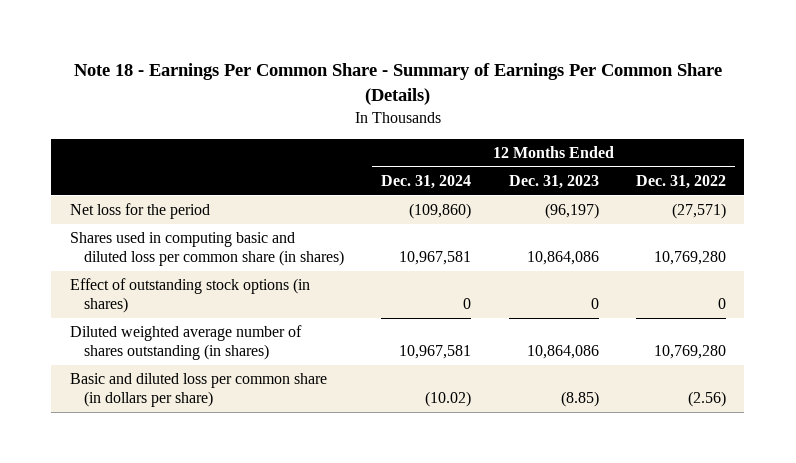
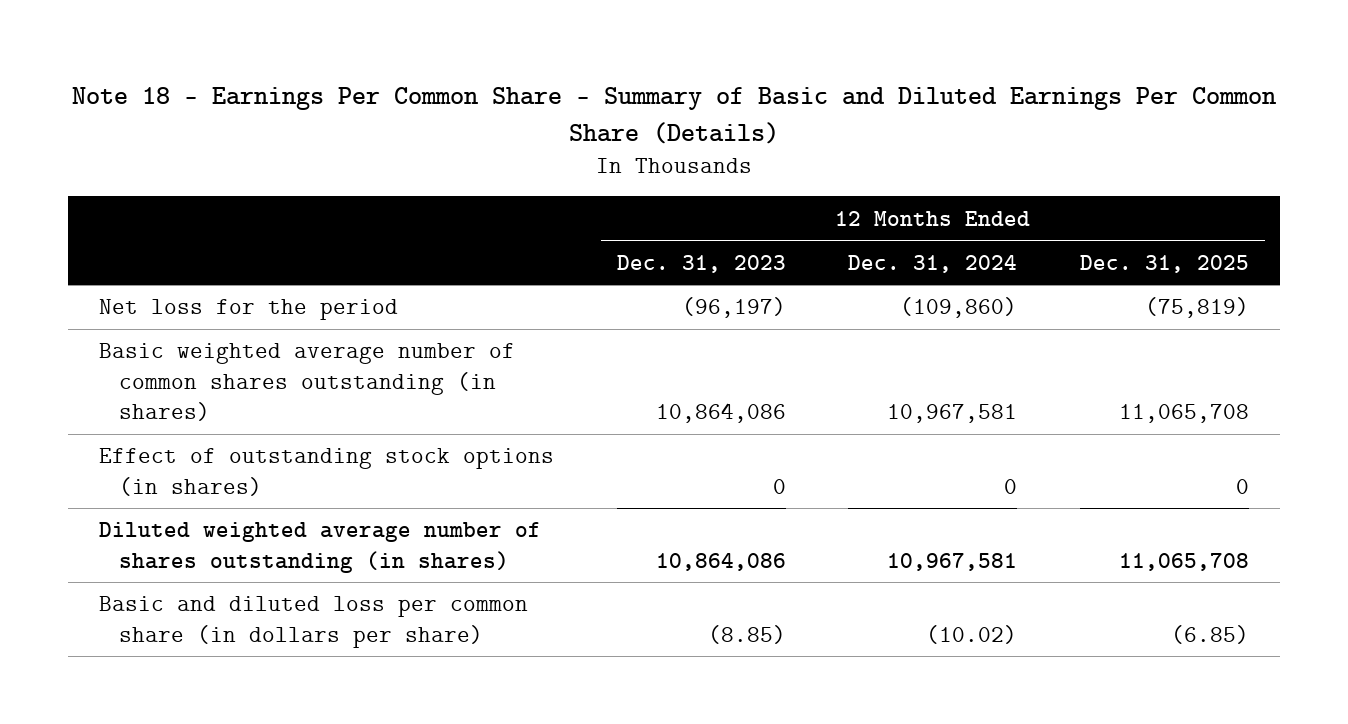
[73,63,722,106] Note 18 - Earnings Per Common Share - Summary of Earnings Per Common Share (Details) -> [72,87,1278,145] Note 18 - Earnings Per Common Share - Summary of Basic and Diluted Earnings Per Common Share (Details)
[635,175,726,190] Dec. 31, 2022 -> none
none -> [1080,254,1250,273] Dec. 31, 2025
[69,232,345,267] Shares used in computing basic and diluted loss per common share (in shares) -> [99,343,516,422] Basic weighted average number of common shares outstanding (in shares)

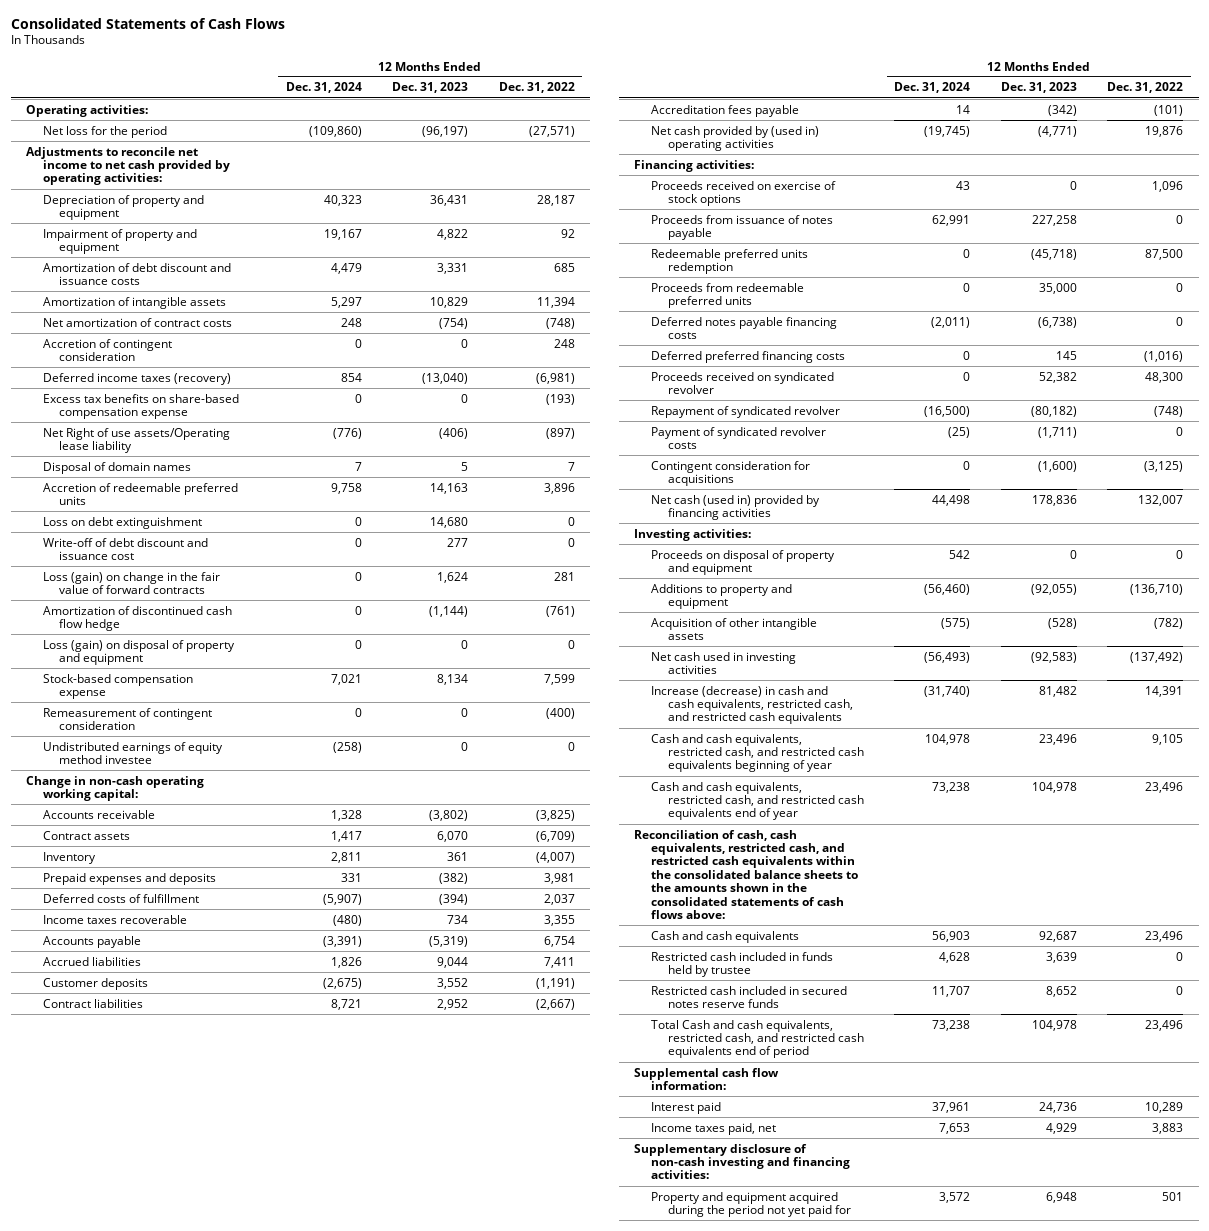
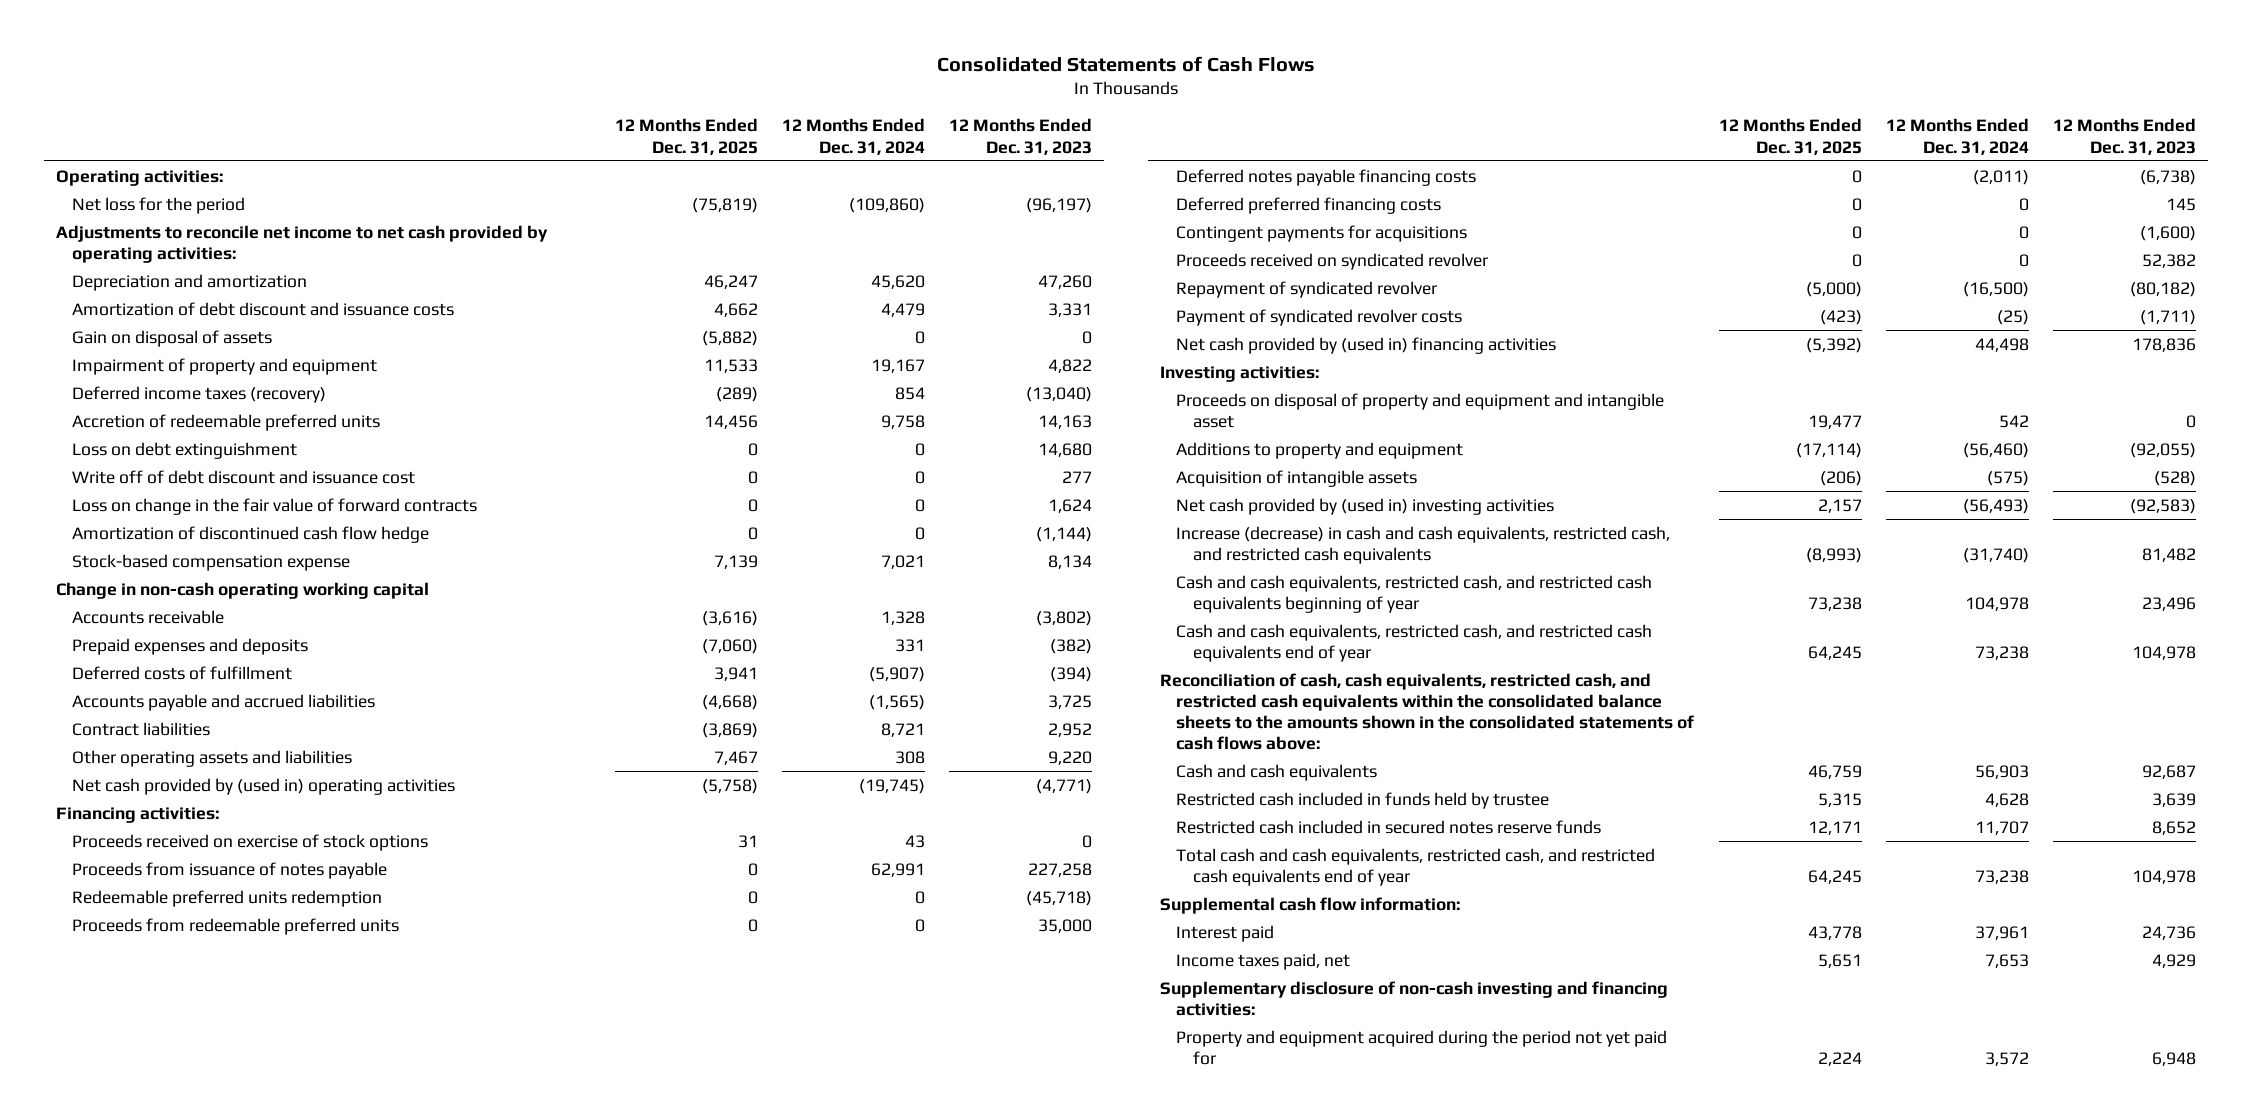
[498,82,575,94] Dec. 31, 2022 -> none
none -> [614,118,758,155] 12 Months Ended Dec. 31, 2025
[42,194,204,220] Depreciation of property and equipment -> none
none -> [72,273,308,291] Depreciation and amortization
[42,296,226,309] Amortization of intangible assets -> none
[42,317,232,327] Net amortization of contract costs -> none
[42,338,172,361] Accretion of contingent consideration -> none
none -> [72,329,273,347] Gain on disposal of assets
[42,228,197,254] Impairment of property and equipment -> [72,357,378,375] Impairment of property and equipment
[42,393,239,419] Excess tax benefits on share-based compensation expense -> none
[42,427,230,453] Net Right of use assets/Operating lease liability -> none
[42,461,191,474] Disposal of domain names -> none
[42,537,208,560] Write-off of debt discount and issuance cost -> [72,469,416,484] Write off of debt discount and issuance cost
[42,571,220,594] Loss (gain) on change in the fair value of forward contracts -> [72,497,478,515] Loss on change in the fair value of forward contracts
[42,639,235,665] Loss (gain) on disposal of property and equipment -> none
[42,707,212,730] Remeasurement of contingent consideration -> none
[42,741,223,764] Undistributed earnings of equity method investee -> none
[25,775,204,801] Change in non-cash operating working capital: -> [56,581,430,599] Change in non-cash operating working capital
[42,830,130,840] Contract assets -> none
[42,851,96,864] Inventory -> none
[42,914,187,924] Income taxes recoverable -> none
[42,935,141,948] Accounts payable -> none
[42,956,141,966] Accrued liabilities -> none
[42,977,148,990] Customer deposits -> none
none -> [72,693,376,711] Accounts payable and accrued liabilities
[651,104,800,117] Accreditation fees payable -> none
none -> [72,749,353,767] Other operating assets and liabilities
none -> [1176,224,1468,242] Contingent payments for acquisitions
[651,460,811,486] Contingent consideration for acquisitions -> none
[651,494,821,520] Net cash (used in) provided by financing activities -> [1176,336,1557,354] Net cash provided by (used in) financing activities
[651,549,836,575] Proceeds on disposal of property and equipment -> [1176,392,1665,428] Proceeds on disposal of property and equipment and intangible asset
[651,617,818,640] Acquisition of other intangible assets -> [1176,469,1418,487] Acquisition of intangible assets
[651,651,797,674] Net cash used in investing activities -> [1176,497,1555,515] Net cash provided by (used in) investing activities
[651,1019,864,1059] Total Cash and cash equivalents, restricted cash, and restricted cash equivalents end of period -> [1176,847,1656,886] Total cash and cash equivalents, restricted cash, and restricted cash equivalents end of year

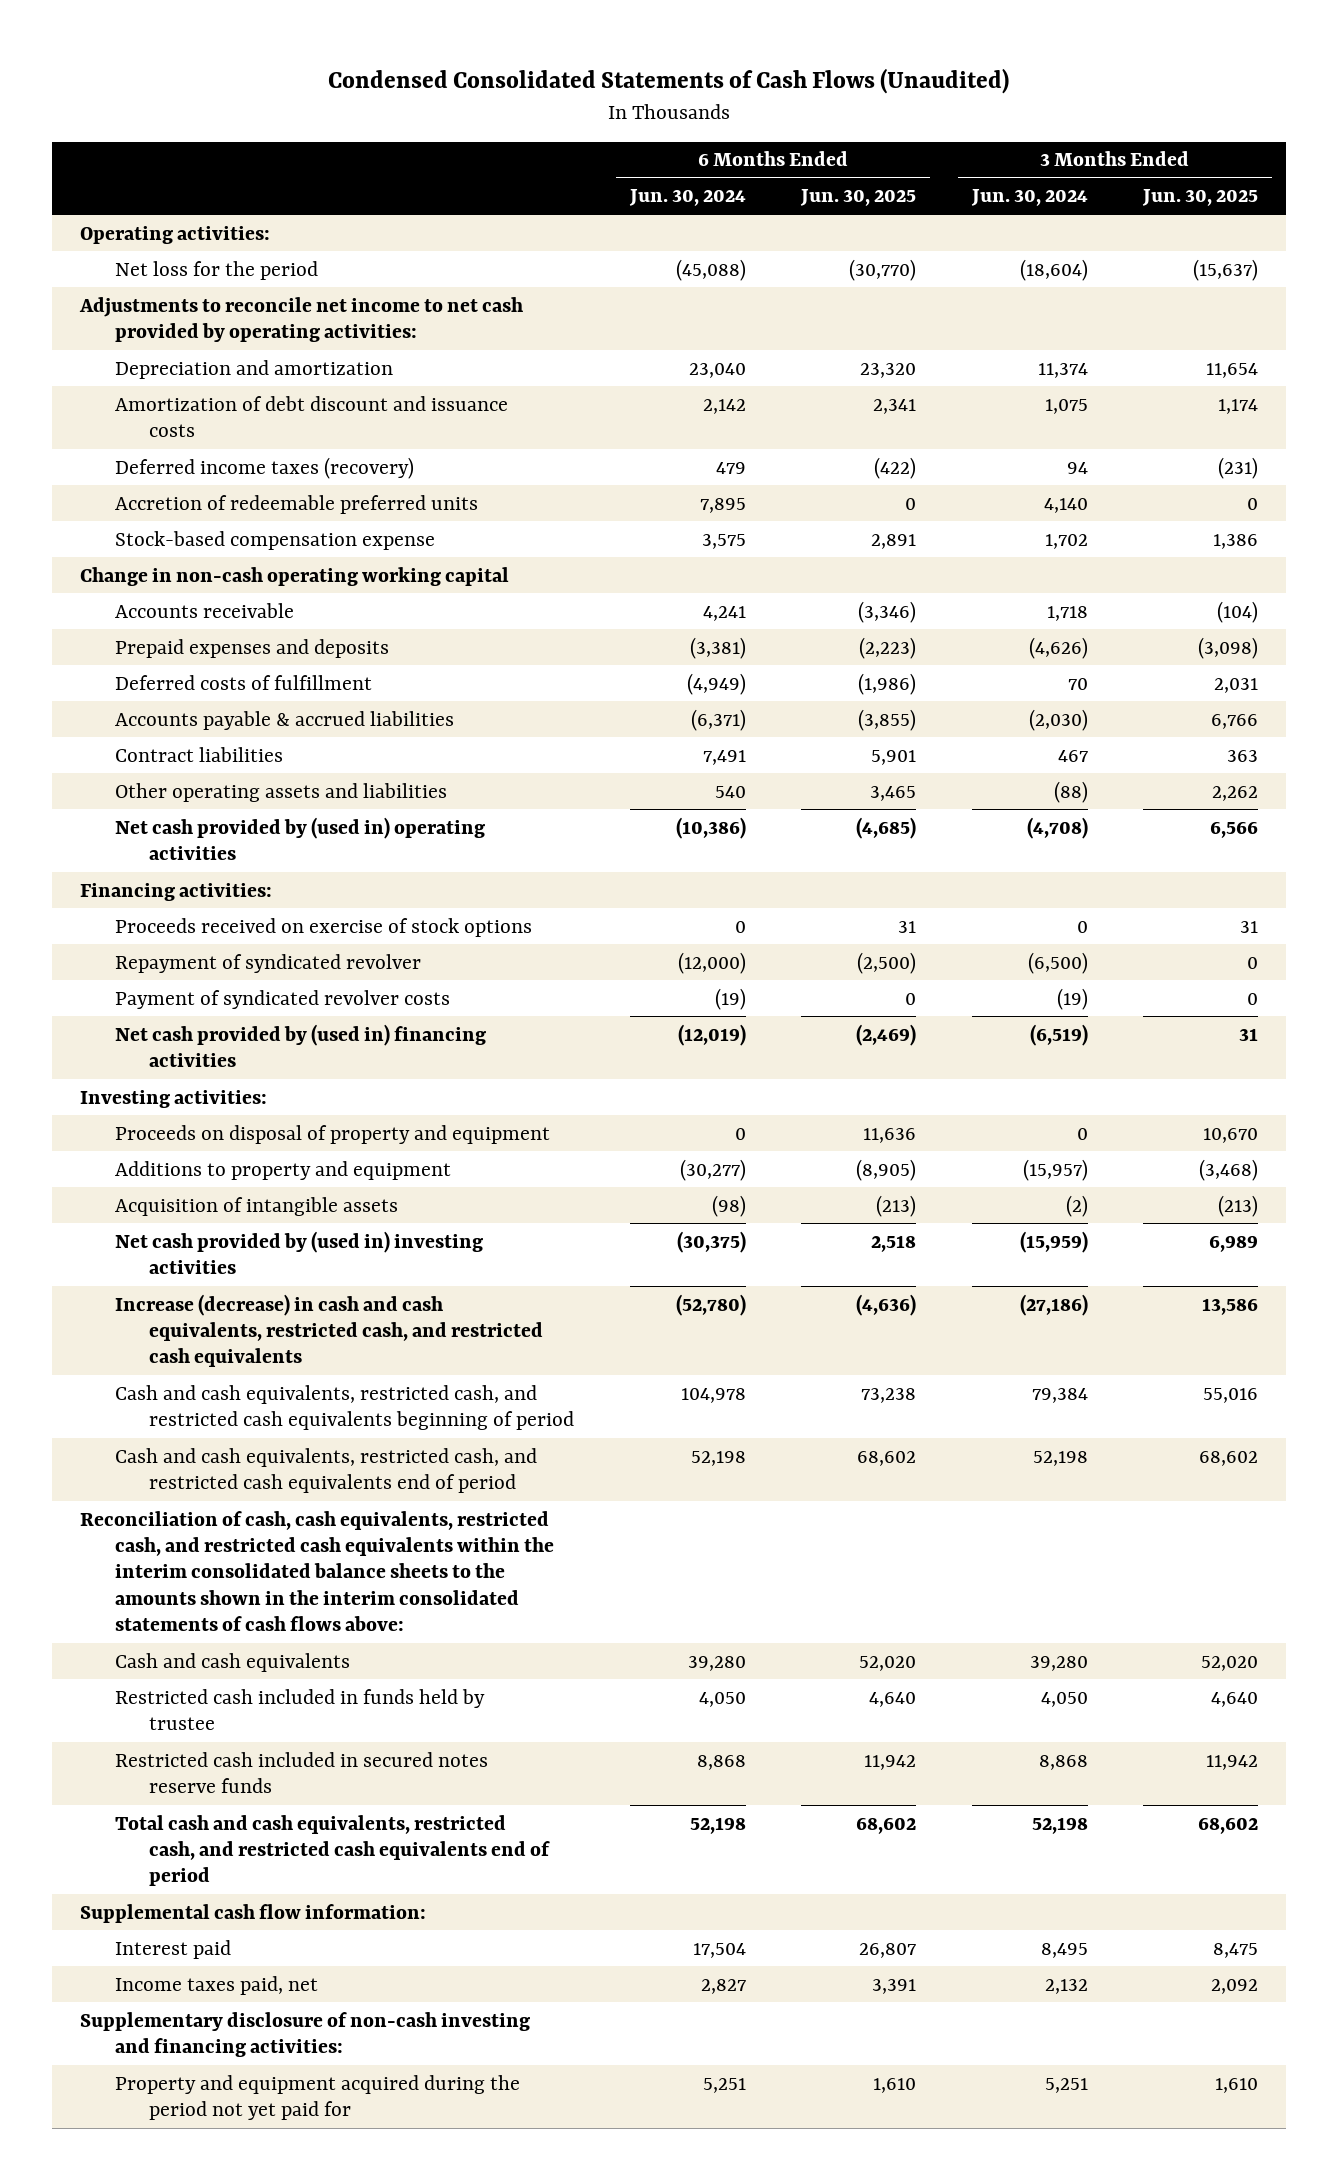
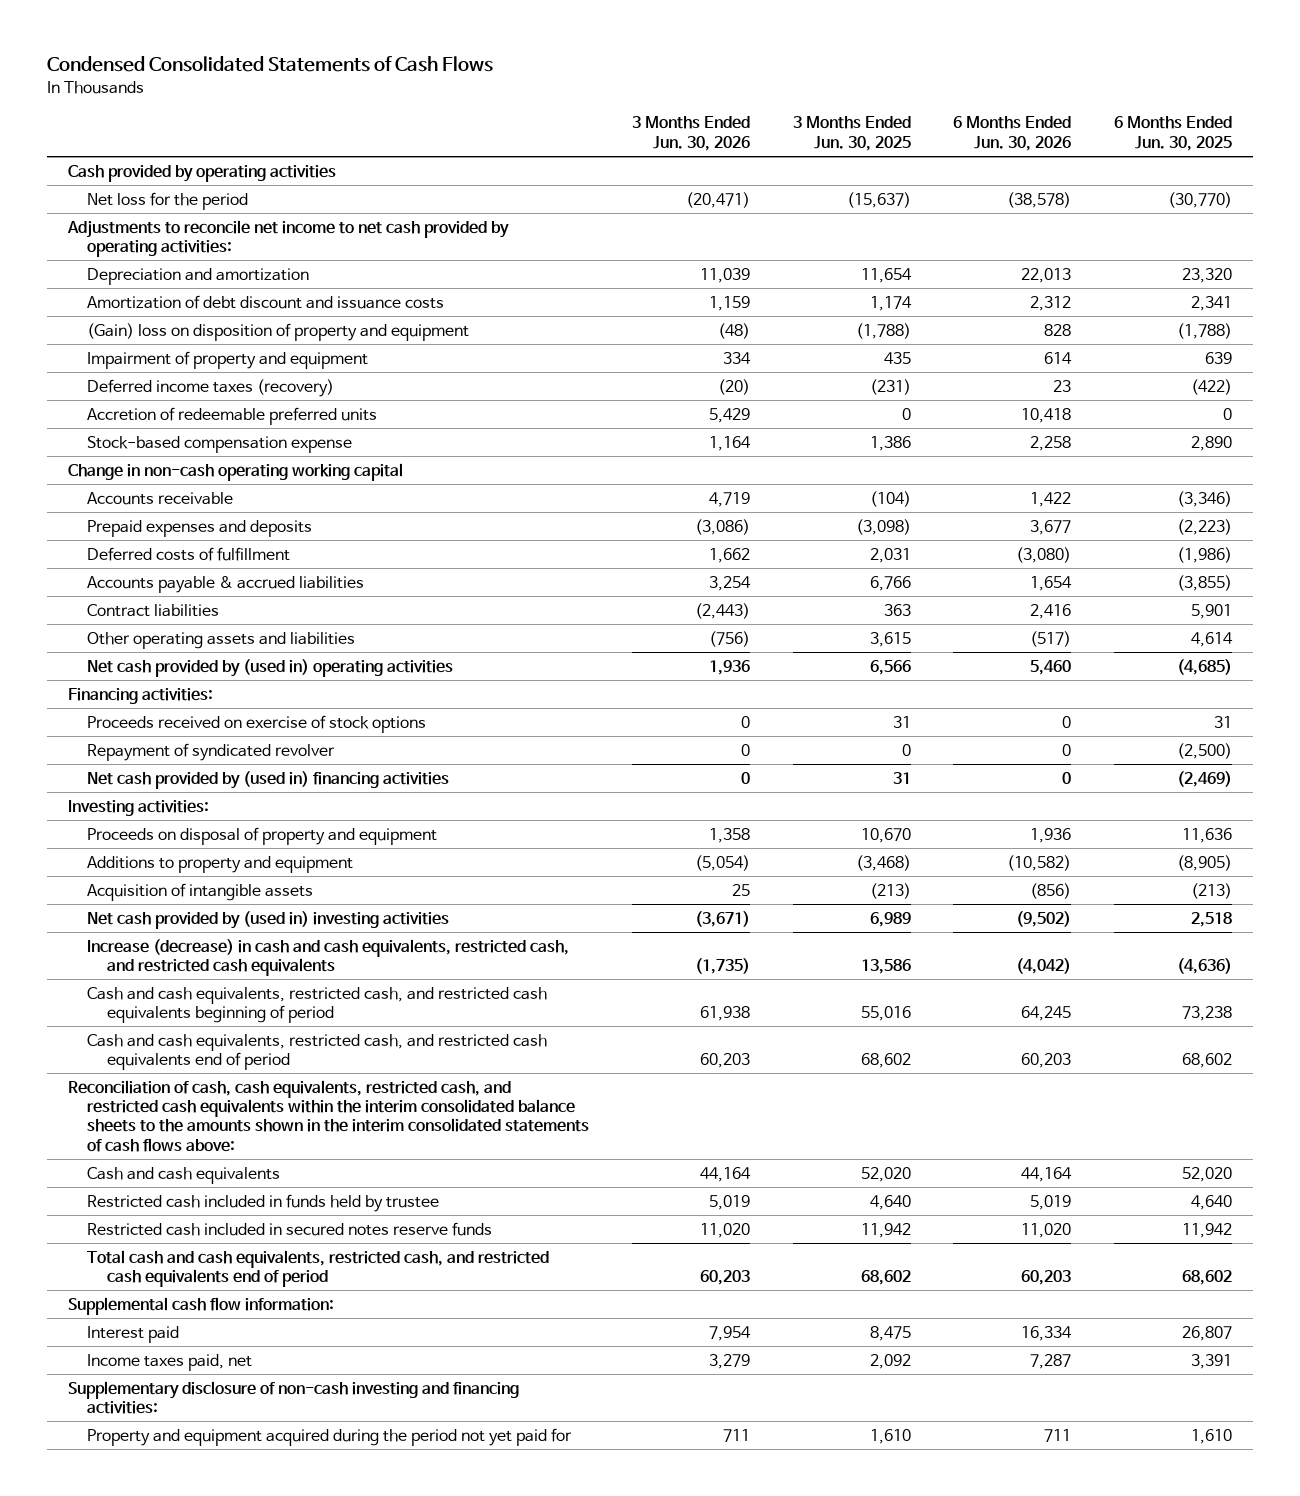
[328,67,1010,94] Condensed Consolidated Statements of Cash Flows (Unaudited) -> [46,56,493,73] Condensed Consolidated Statements of Cash Flows
[628,189,746,207] Jun. 30, 2024 -> none
[970,189,1088,207] Jun. 30, 2024 -> none
none -> [631,116,750,151] 3 Months Ended Jun. 30, 2026
none -> [953,116,1072,151] 6 Months Ended Jun. 30, 2026
[80,225,271,244] Operating activities: -> [67,164,336,182] Cash provided by operating activities
none -> [87,322,470,341] (Gain) loss on disposition of property and equipment
none -> [87,350,369,369] Impairment of property and equipment
[871,533,917,549] 2,891 -> [1190,435,1232,451] 2,890
[870,785,917,801] 3,465 -> [1190,631,1233,647] 4,614
[1212,785,1259,801] 2,262 -> [869,631,911,647] 3,615
[114,989,450,1009] Payment of syndicated revolver costs -> none

